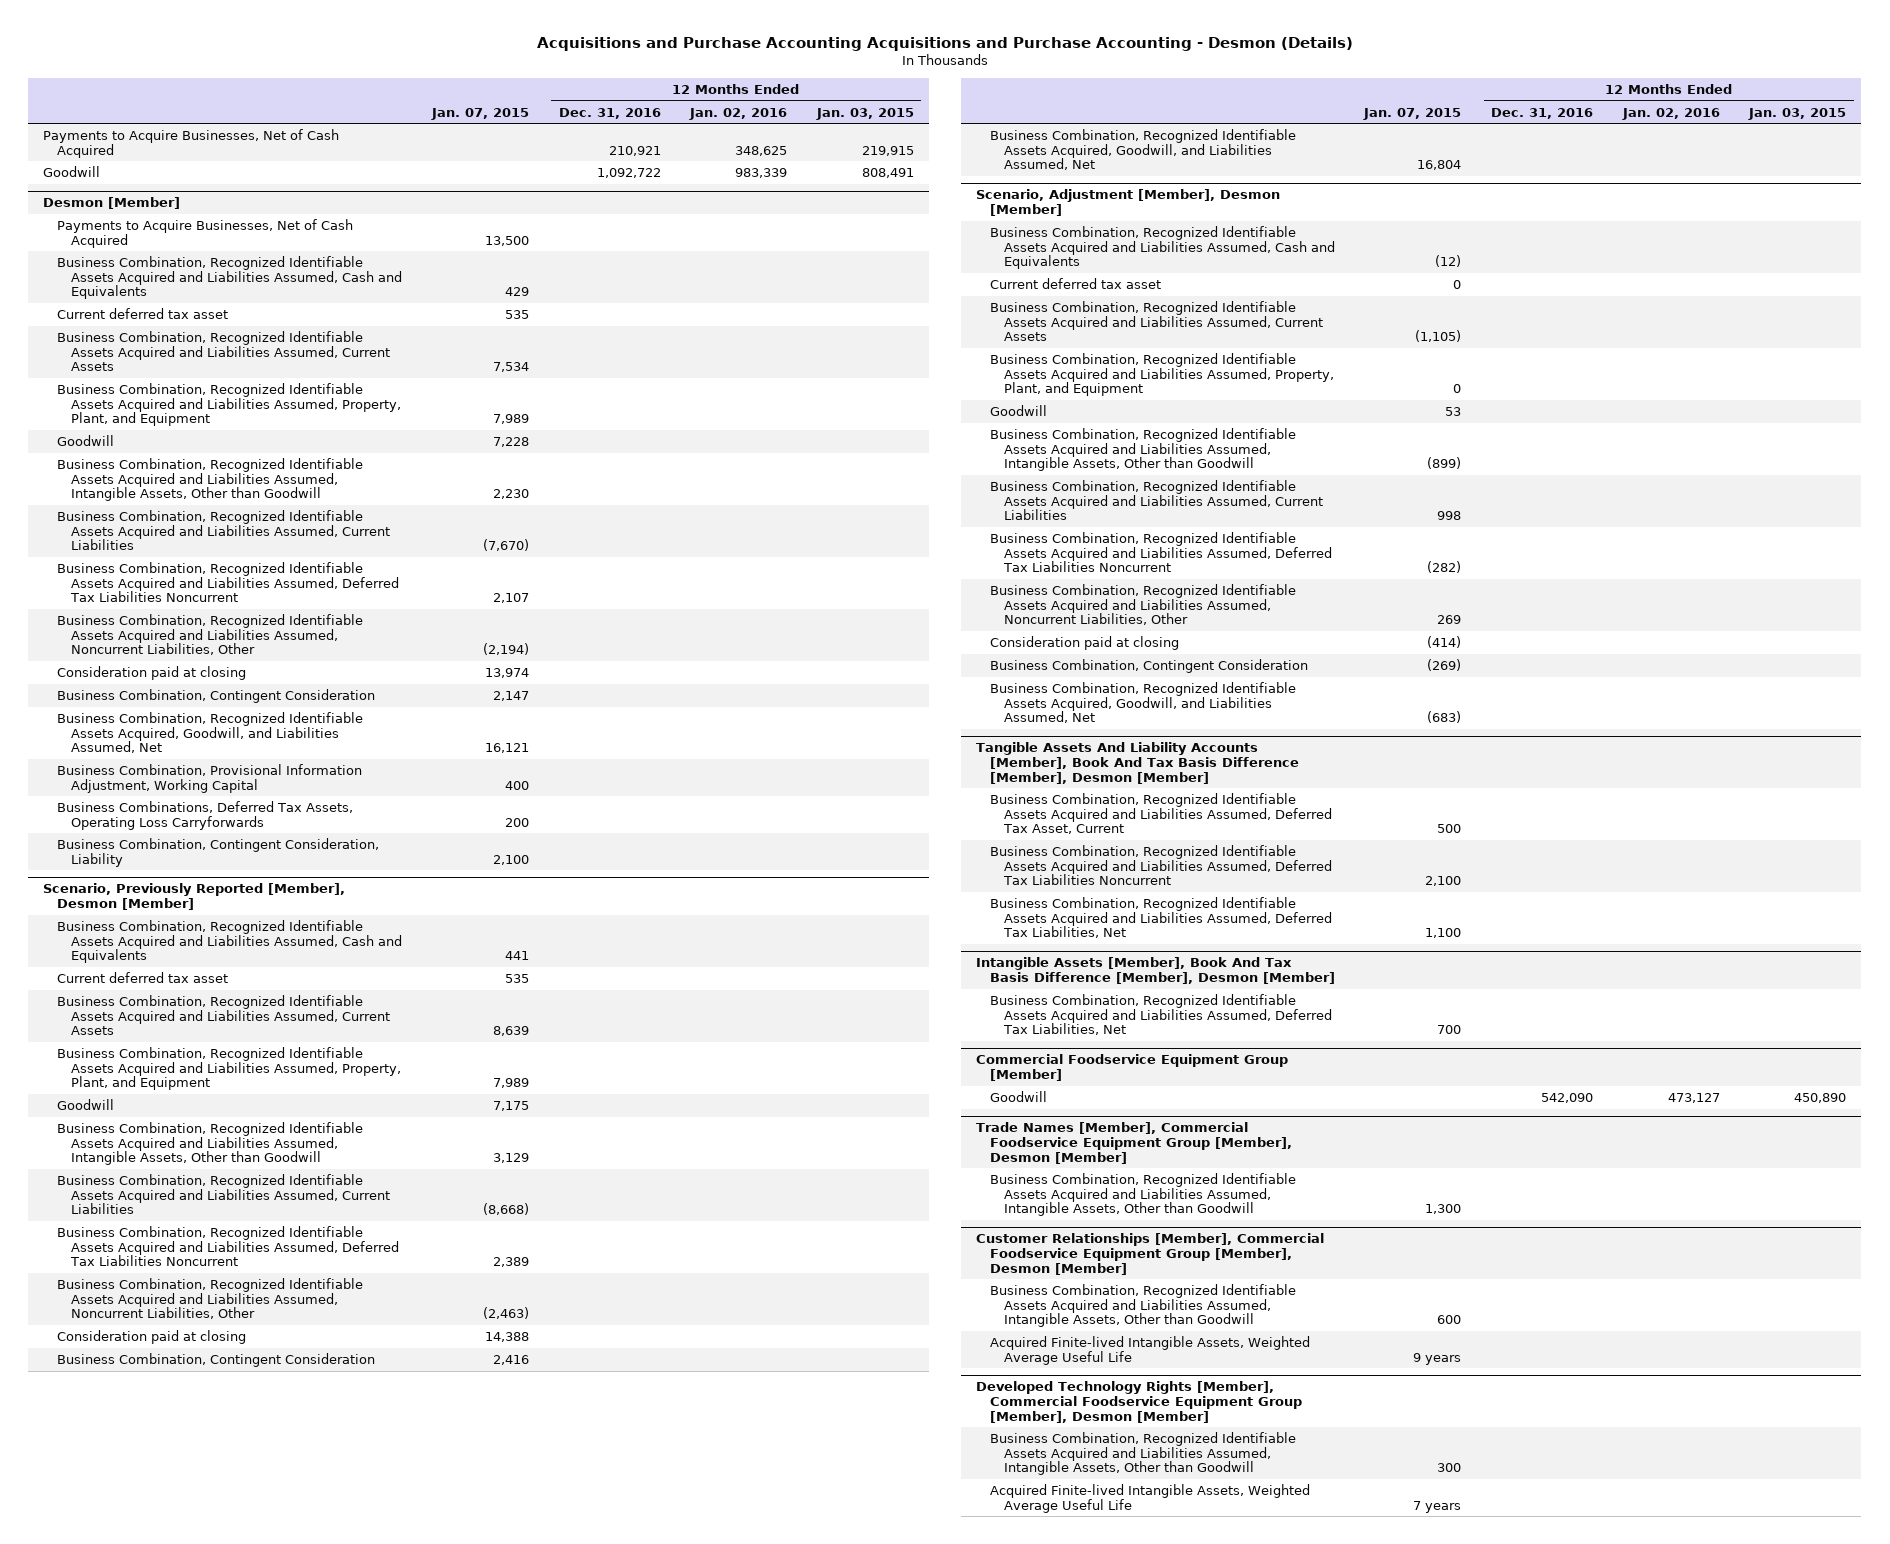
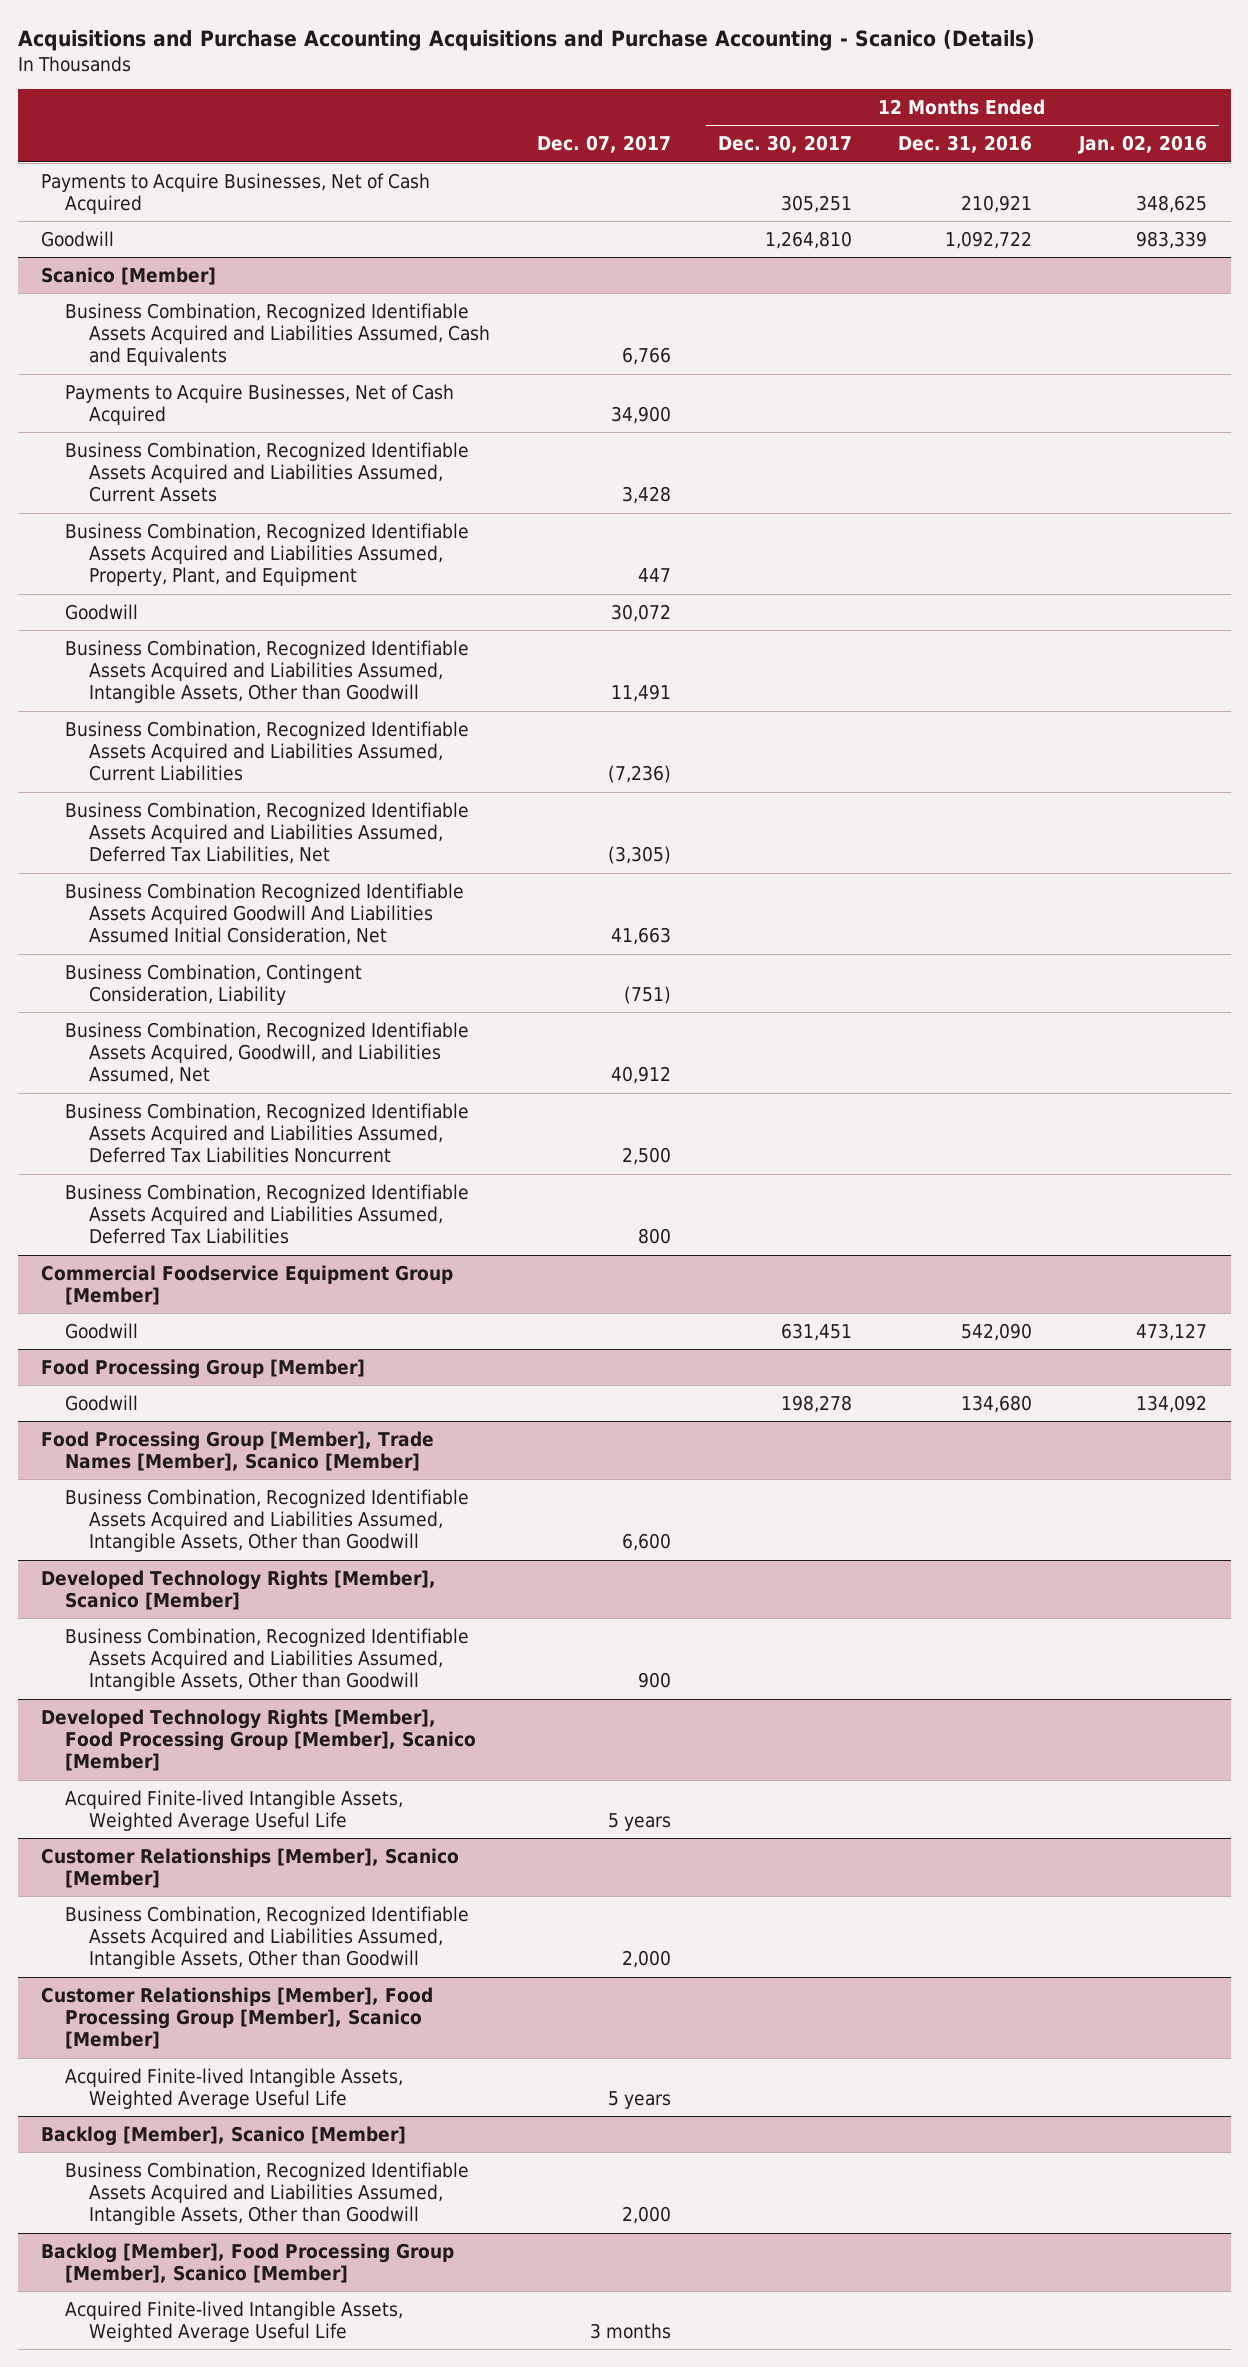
[536,37,1353,52] Acquisitions and Purchase Accounting Acquisitions and Purchase Accounting - Desmon (Details) -> [17,30,1035,52] Acquisitions and Purchase Accounting Acquisitions and Purchase Accounting - Scanico (Details)
[430,107,529,120] Jan. 07, 2015 -> none
[815,107,914,120] Jan. 03, 2015 -> none
none -> [536,135,671,154] Dec. 07, 2017
none -> [717,135,852,154] Dec. 30, 2017
[43,197,181,210] Desmon [Member] -> none
[57,218,354,248] Payments to Acquire Businesses, Net of Cash Acquired -> none
[57,255,403,300] Business Combination, Recognized Identifiable Assets Acquired and Liabilities Assumed, Cash and Equivalents -> none
[57,307,229,319] Current deferred tax asset -> none
[57,330,391,372] Business Combination, Recognized Identifiable Assets Acquired and Liabilities Assumed, Current Assets -> none
[57,382,402,427] Business Combination, Recognized Identifiable Assets Acquired and Liabilities Assumed, Property, Plant, and Equipment -> none
[57,434,115,446] Goodwill -> none
[57,457,364,502] Business Combination, Recognized Identifiable Assets Acquired and Liabilities Assumed, Intangible Assets, Other than Goodwill -> none
[57,509,391,551] Business Combination, Recognized Identifiable Assets Acquired and Liabilities Assumed, Current Liabilities -> none
[57,561,400,603] Business Combination, Recognized Identifiable Assets Acquired and Liabilities Assumed, Deferred Tax Liabilities Noncurrent -> none
[57,613,364,656] Business Combination, Recognized Identifiable Assets Acquired and Liabilities Assumed, Noncurrent Liabilities, Other -> none
[57,665,247,680] Consideration paid at closing -> none
[57,688,376,703] Business Combination, Contingent Consideration -> none
[57,711,364,754] Business Combination, Recognized Identifiable Assets Acquired, Goodwill, and Liabilities Assumed, Net -> none
[57,763,363,793] Business Combination, Provisional Information Adjustment, Working Capital -> none
[57,800,354,830] Business Combinations, Deferred Tax Assets, Operating Loss Carryforwards -> none
[57,837,380,867] Business Combination, Contingent Consideration, Liability -> none
[43,883,346,911] Scenario, Previously Reported [Member], Desmon [Member] -> none
[57,919,403,964] Business Combination, Recognized Identifiable Assets Acquired and Liabilities Assumed, Cash and Equivalents -> none
[57,971,229,983] Current deferred tax asset -> none
[57,994,391,1036] Business Combination, Recognized Identifiable Assets Acquired and Liabilities Assumed, Current Assets -> none
[57,1046,402,1091] Business Combination, Recognized Identifiable Assets Acquired and Liabilities Assumed, Property, Plant, and Equipment -> none
[57,1098,115,1110] Goodwill -> none
[57,1121,364,1166] Business Combination, Recognized Identifiable Assets Acquired and Liabilities Assumed, Intangible Assets, Other than Goodwill -> none
[57,1173,391,1215] Business Combination, Recognized Identifiable Assets Acquired and Liabilities Assumed, Current Liabilities -> none
[57,1225,400,1267] Business Combination, Recognized Identifiable Assets Acquired and Liabilities Assumed, Deferred Tax Liabilities Noncurrent -> none
[57,1277,364,1320] Business Combination, Recognized Identifiable Assets Acquired and Liabilities Assumed, Noncurrent Liabilities, Other -> none
[57,1329,247,1344] Consideration paid at closing -> none
[57,1352,376,1367] Business Combination, Contingent Consideration -> none
[989,128,1296,171] Business Combination, Recognized Identifiable Assets Acquired, Goodwill, and Liabilities Assumed, Net -> none
[975,189,1280,217] Scenario, Adjustment [Member], Desmon [Member] -> none
[989,225,1335,270] Business Combination, Recognized Identifiable Assets Acquired and Liabilities Assumed, Cash and Equivalents -> none
[989,277,1161,289] Current deferred tax asset -> none
[989,300,1323,342] Business Combination, Recognized Identifiable Assets Acquired and Liabilities Assumed, Current Assets -> none
[989,352,1334,397] Business Combination, Recognized Identifiable Assets Acquired and Liabilities Assumed, Property, Plant, and Equipment -> none
[989,404,1047,416] Goodwill -> none
[989,427,1296,472] Business Combination, Recognized Identifiable Assets Acquired and Liabilities Assumed, Intangible Assets, Other than Goodwill -> none
[989,479,1323,521] Business Combination, Recognized Identifiable Assets Acquired and Liabilities Assumed, Current Liabilities -> none
[989,531,1332,573] Business Combination, Recognized Identifiable Assets Acquired and Liabilities Assumed, Deferred Tax Liabilities Noncurrent -> none
[989,583,1296,626] Business Combination, Recognized Identifiable Assets Acquired and Liabilities Assumed, Noncurrent Liabilities, Other -> none
[989,635,1179,650] Consideration paid at closing -> none
[989,658,1308,673] Business Combination, Contingent Consideration -> none
[989,681,1296,724] Business Combination, Recognized Identifiable Assets Acquired, Goodwill, and Liabilities Assumed, Net -> none
[975,742,1299,784] Tangible Assets And Liability Accounts [Member], Book And Tax Basis Difference [Member], Desmon [Member] -> none
[989,792,1332,835] Business Combination, Recognized Identifiable Assets Acquired and Liabilities Assumed, Deferred Tax Asset, Current -> none
[989,844,1332,886] Business Combination, Recognized Identifiable Assets Acquired and Liabilities Assumed, Deferred Tax Liabilities Noncurrent -> none
[989,896,1332,939] Business Combination, Recognized Identifiable Assets Acquired and Liabilities Assumed, Deferred Tax Liabilities, Net -> none
[975,957,1335,985] Intangible Assets [Member], Book And Tax Basis Difference [Member], Desmon [Member] -> none
[989,993,1332,1036] Business Combination, Recognized Identifiable Assets Acquired and Liabilities Assumed, Deferred Tax Liabilities, Net -> none
none -> [41,266,217,285] Scanico [Member]
none -> [65,302,490,367] Business Combination, Recognized Identifiable Assets Acquired and Liabilities Assumed, Cash and Equivalents
none -> [65,383,455,425] Payments to Acquire Businesses, Net of Cash Acquired
none -> [65,441,470,503] Business Combination, Recognized Identifiable Assets Acquired and Liabilities Assumed, Current Assets
none -> [65,522,470,587] Business Combination, Recognized Identifiable Assets Acquired and Liabilities Assumed, Property, Plant, and Equipment
none -> [65,603,139,620] Goodwill
none -> [65,639,470,704] Business Combination, Recognized Identifiable Assets Acquired and Liabilities Assumed, Intangible Assets, Other than Goodwill
none -> [65,720,470,782] Business Combination, Recognized Identifiable Assets Acquired and Liabilities Assumed, Current Liabilities
none -> [65,801,470,865] Business Combination, Recognized Identifiable Assets Acquired and Liabilities Assumed, Deferred Tax Liabilities, Net
none -> [65,882,465,946] Business Combination Recognized Identifiable Assets Acquired Goodwill And Liabilities Assumed Initial Consideration, Net
none -> [65,963,363,1005] Business Combination, Contingent Consideration, Liability
none -> [65,1021,470,1085] Business Combination, Recognized Identifiable Assets Acquired, Goodwill, and Liabilities Assumed, Net
none -> [65,1102,470,1164] Business Combination, Recognized Identifiable Assets Acquired and Liabilities Assumed, Deferred Tax Liabilities Noncurrent
none -> [65,1183,470,1245] Business Combination, Recognized Identifiable Assets Acquired and Liabilities Assumed, Deferred Tax Liabilities
[975,1122,1292,1164] Trade Names [Member], Commercial Foodservice Equipment Group [Member], Desmon [Member] -> none
[989,1172,1296,1217] Business Combination, Recognized Identifiable Assets Acquired and Liabilities Assumed, Intangible Assets, Other than Goodwill -> none
[975,1233,1324,1275] Customer Relationships [Member], Commercial Foodservice Equipment Group [Member], Desmon [Member] -> none
[989,1283,1296,1328] Business Combination, Recognized Identifiable Assets Acquired and Liabilities Assumed, Intangible Assets, Other than Goodwill -> none
[989,1335,1310,1365] Acquired Finite-lived Intangible Assets, Weighted Average Useful Life -> none
[975,1381,1302,1423] Developed Technology Rights [Member], Commercial Foodservice Equipment Group [Member], Desmon [Member] -> none
[989,1431,1296,1476] Business Combination, Recognized Identifiable Assets Acquired and Liabilities Assumed, Intangible Assets, Other than Goodwill -> none
[989,1483,1310,1513] Acquired Finite-lived Intangible Assets, Weighted Average Useful Life -> none
none -> [41,1358,366,1379] Food Processing Group [Member]
none -> [65,1394,139,1411] Goodwill
none -> [41,1430,435,1471] Food Processing Group [Member], Trade Names [Member], Scanico [Member]
none -> [65,1488,470,1553] Business Combination, Recognized Identifiable Assets Acquired and Liabilities Assumed, Intangible Assets, Other than Goodwill
none -> [41,1569,437,1610] Developed Technology Rights [Member], Scanico [Member]
none -> [65,1627,470,1692] Business Combination, Recognized Identifiable Assets Acquired and Liabilities Assumed, Intangible Assets, Other than Goodwill
none -> [41,1708,477,1772] Developed Technology Rights [Member], Food Processing Group [Member], Scanico [Member]
none -> [65,1789,404,1831] Acquired Finite-lived Intangible Assets, Weighted Average Useful Life
none -> [41,1847,460,1888] Customer Relationships [Member], Scanico [Member]
none -> [65,1905,470,1970] Business Combination, Recognized Identifiable Assets Acquired and Liabilities Assumed, Intangible Assets, Other than Goodwill
none -> [41,1986,434,2050] Customer Relationships [Member], Food Processing Group [Member], Scanico [Member]
none -> [65,2067,404,2109] Acquired Finite-lived Intangible Assets, Weighted Average Useful Life
none -> [41,2125,407,2146] Backlog [Member], Scanico [Member]
none -> [65,2161,470,2226] Business Combination, Recognized Identifiable Assets Acquired and Liabilities Assumed, Intangible Assets, Other than Goodwill
none -> [41,2242,455,2283] Backlog [Member], Food Processing Group [Member], Scanico [Member]
none -> [65,2300,404,2342] Acquired Finite-lived Intangible Assets, Weighted Average Useful Life

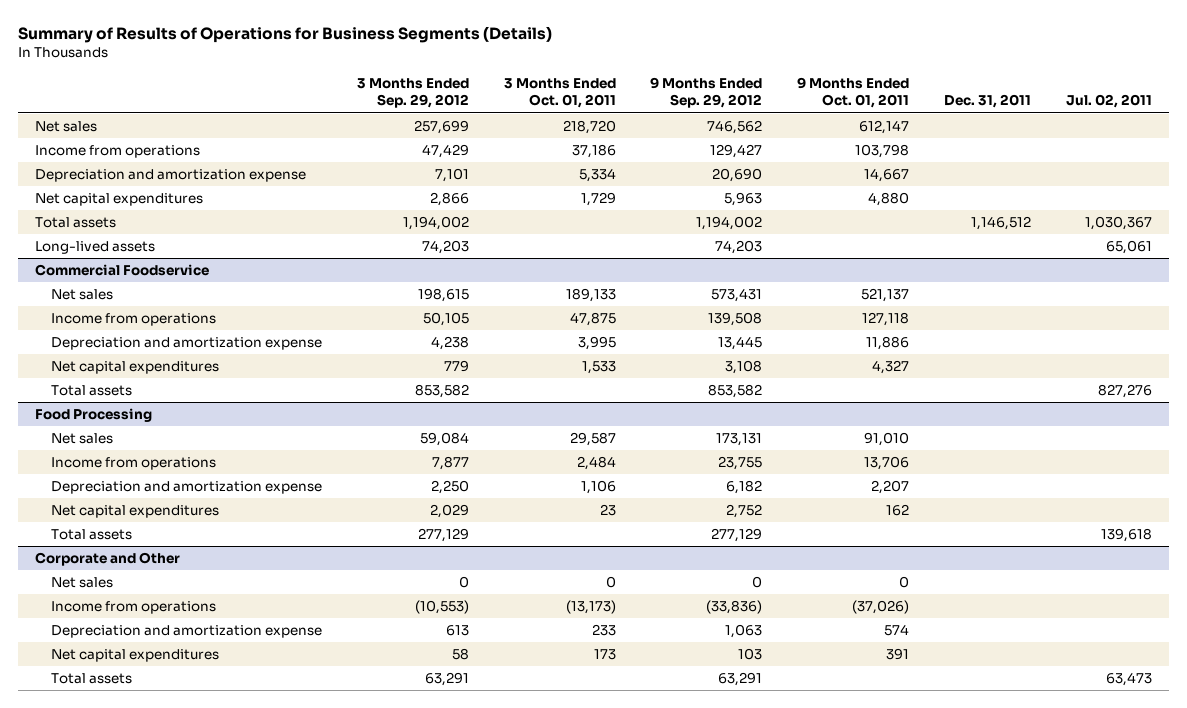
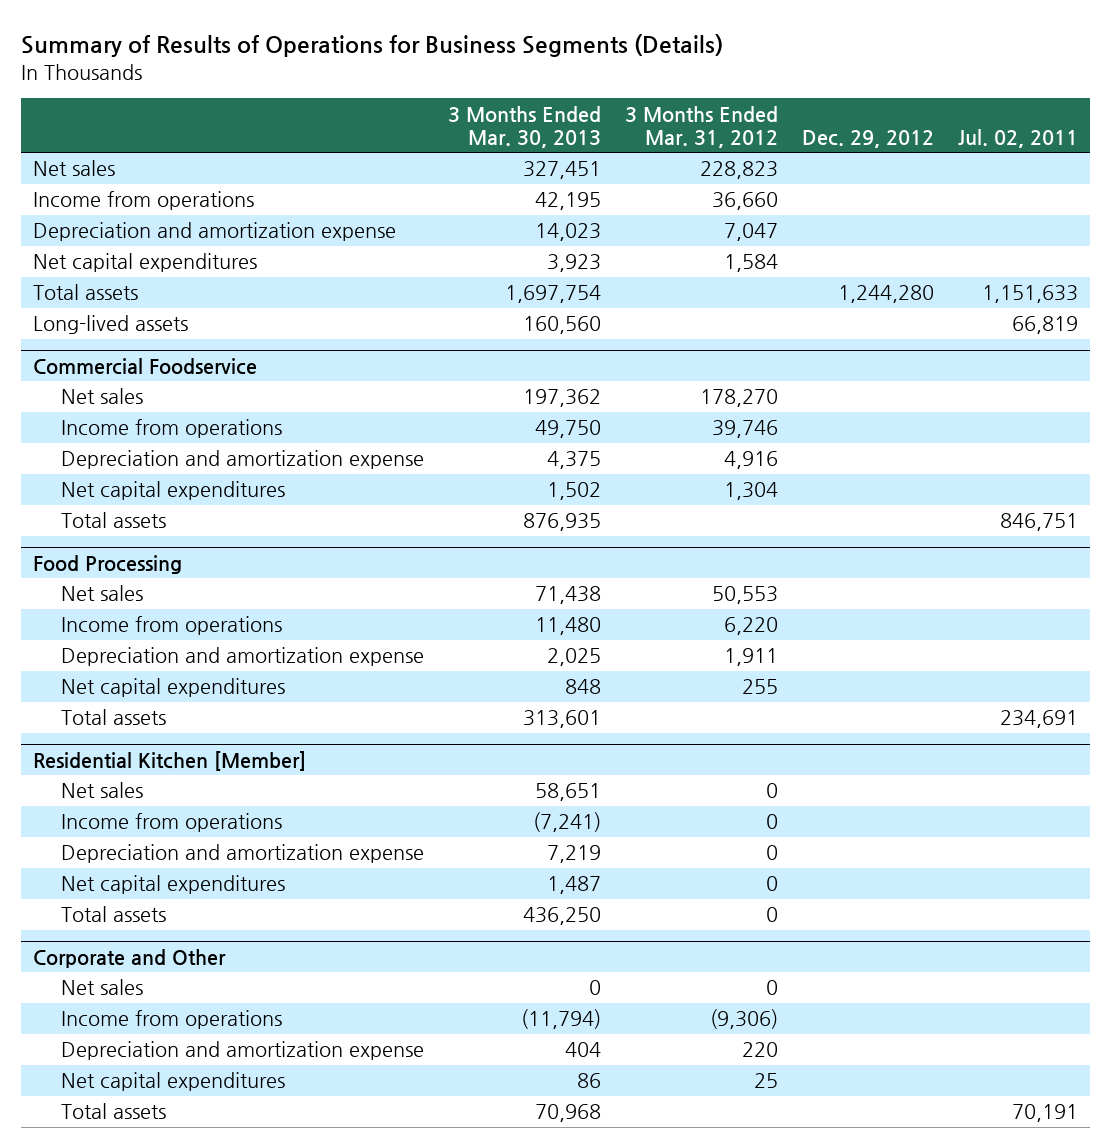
[356,77,469,109] 3 Months Ended Sep. 29, 2012 -> none
[503,77,616,109] 3 Months Ended Oct. 01, 2011 -> none
[650,76,763,109] 9 Months Ended Sep. 29, 2012 -> none
[797,76,910,109] 9 Months Ended Oct. 01, 2011 -> none
[944,94,1032,109] Dec. 31, 2011 -> none
none -> [447,105,601,148] 3 Months Ended Mar. 30, 2013
none -> [624,105,778,148] 3 Months Ended Mar. 31, 2012
none -> [801,129,934,148] Dec. 29, 2012
[1085,215,1153,230] 1,030,367 -> [981,285,1078,304] 1,151,633
[1106,239,1153,254] 65,061 -> [1011,316,1078,335] 66,819
[1098,383,1153,398] 827,276 -> [999,513,1078,532] 846,751
[1101,527,1153,542] 139,618 -> [999,710,1078,729] 234,691
none -> [32,750,306,771] Residential Kitchen [Member]
none -> [60,782,143,799] Net sales
none -> [60,813,282,833] Income from operations
none -> [60,844,424,864] Depreciation and amortization expense
none -> [60,875,285,895] Net capital expenditures
none -> [60,906,166,923] Total assets
[1106,671,1153,686] 63,473 -> [1011,1104,1078,1123] 70,191

